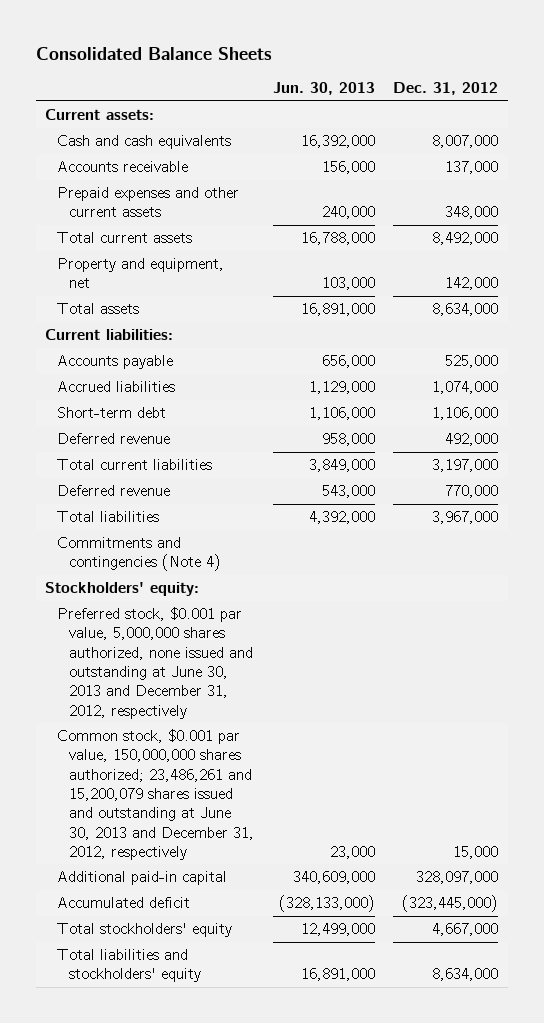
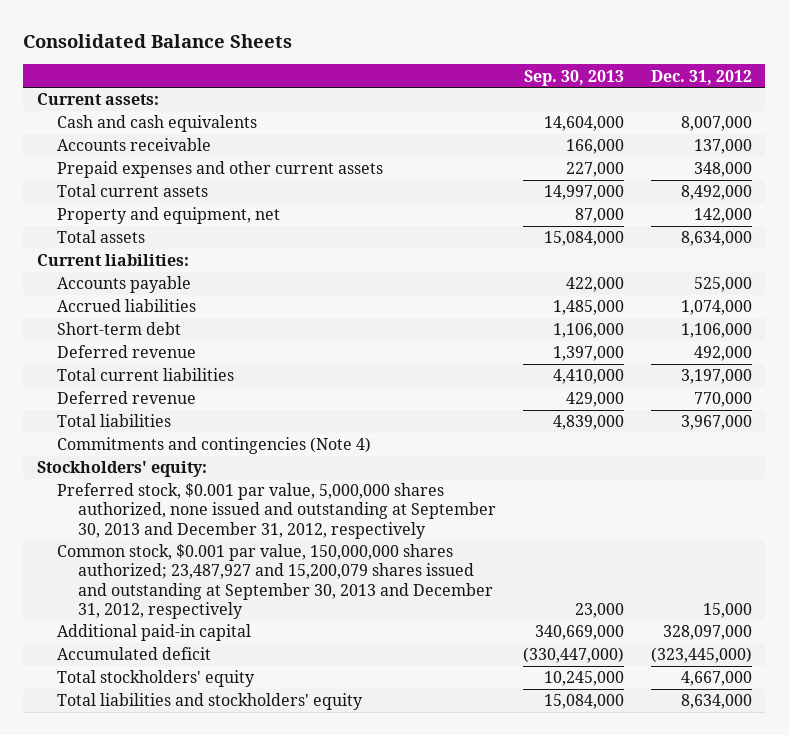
[272,82,375,96] Jun. 30, 2013 -> none
none -> [523,69,624,86] Sep. 30, 2013
[57,607,253,719] Preferred stock, $0.001 par value, 5,000,000 shares authorized, none issued and outstanding at June 30, 2013 and December 31, 2012, respectively -> [57,483,496,539] Preferred stock, $0.001 par value, 5,000,000 shares authorized, none issued and outstanding at September 30, 2013 and December 31, 2012, respectively
[57,729,254,860] Common stock, $0.001 par value, 150,000,000 shares authorized; 23,486,261 and 15,200,079 shares issued and outstanding at June 30, 2013 and December 31, 2012, respectively -> [57,544,493,619] Common stock, $0.001 par value, 150,000,000 shares authorized; 23,487,927 and 15,200,079 shares issued and outstanding at September 30, 2013 and December 31, 2012, respectively

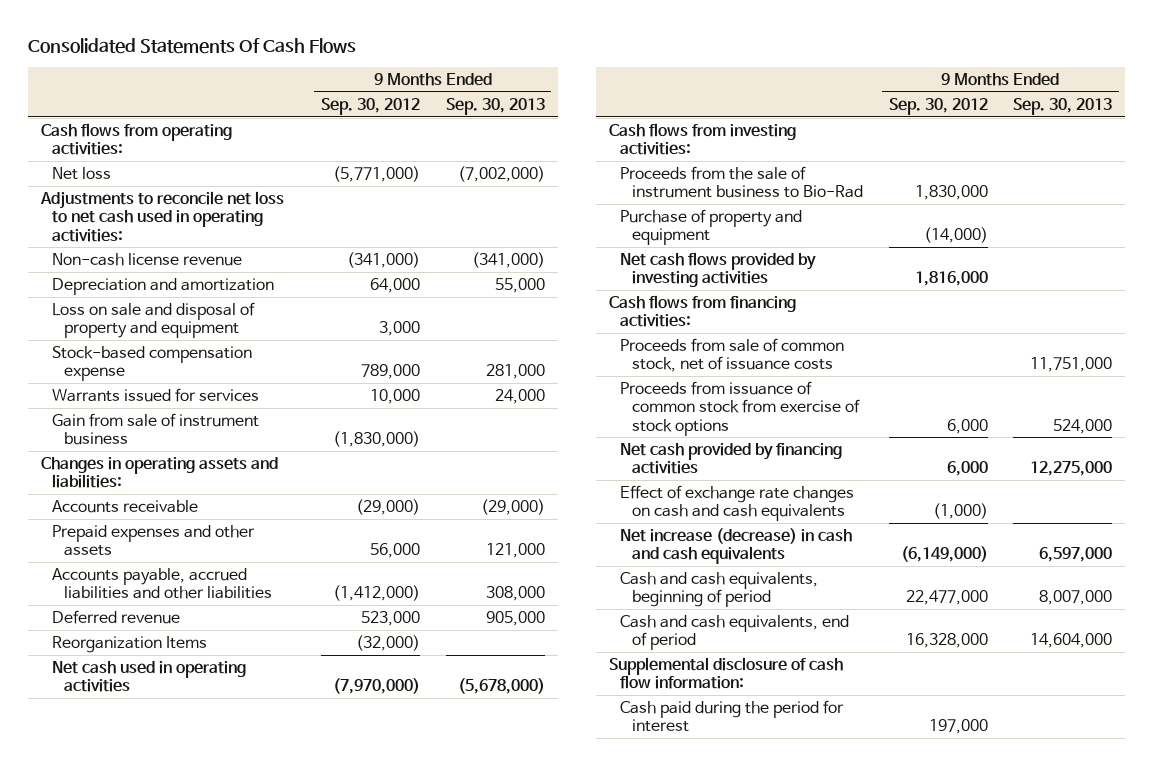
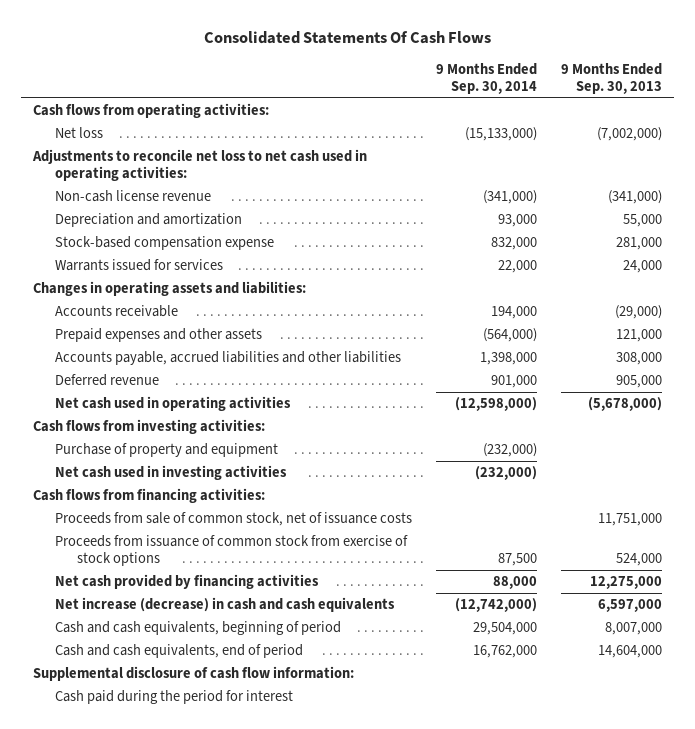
[320,97,420,115] Sep. 30, 2012 -> none
none -> [436,62,538,95] 9 Months Ended Sep. 30, 2014
[52,301,256,339] Loss on sale and disposal of property and equipment -> none
[52,412,260,446] Gain from sale of instrument business -> none
[52,635,208,653] Reorganization Items -> none
[620,165,863,199] Proceeds from the sale of instrument business to Bio-Rad -> none
[620,251,817,288] Net cash flows provided by investing activities -> [55,465,288,481] Net cash used in investing activities
[620,484,855,522] Effect of exchange rate changes on cash and cash equivalents -> none

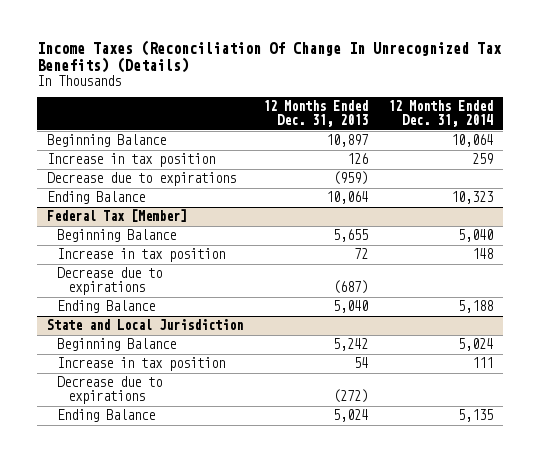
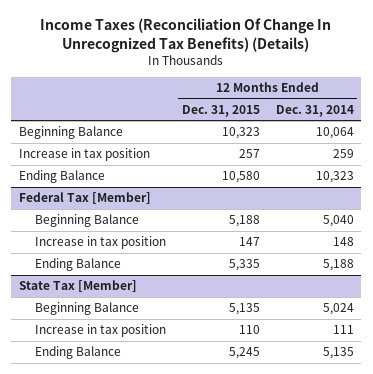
[262,100,368,128] 12 Months Ended Dec. 31, 2013 -> none
none -> [181,104,260,117] Dec. 31, 2015
[47,172,237,187] Decrease due to expirations -> none
[57,267,163,296] Decrease due to expirations -> none
[47,319,244,331] State and Local Jurisdiction -> [19,280,138,293] State Tax [Member]
[57,376,163,405] Decrease due to expirations -> none

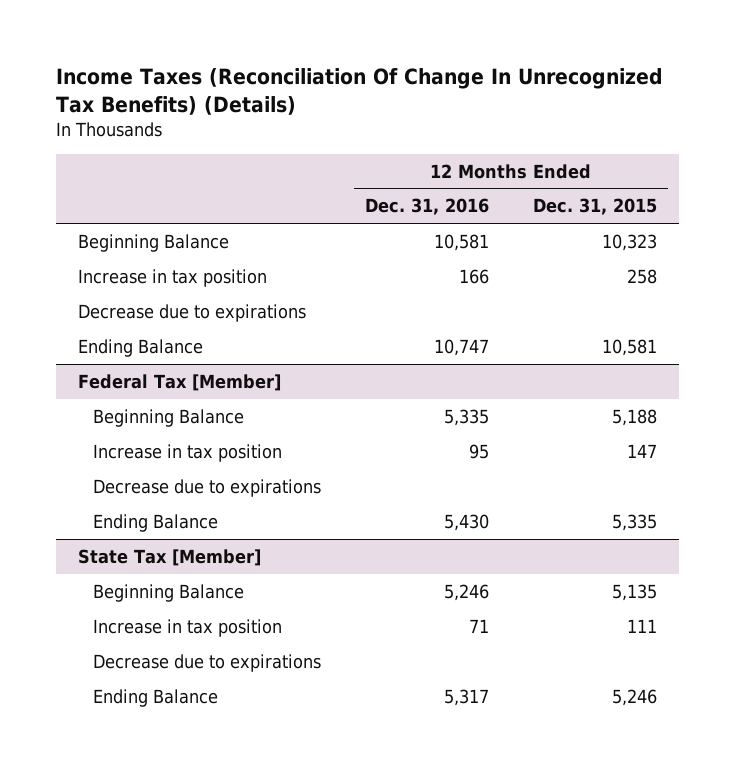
[275,104,354,117] Dec. 31, 2014 -> none
none -> [364,198,489,216] Dec. 31, 2016
[238,149,260,159] 257 -> [627,268,658,284] 258
none -> [78,303,307,322] Decrease due to expirations
[221,171,260,184] 10,580 -> [602,338,658,356] 10,581
none -> [92,478,321,497] Decrease due to expirations
[238,325,260,335] 110 -> [627,618,658,633] 111
none -> [92,653,321,672] Decrease due to expirations
[228,347,260,360] 5,245 -> [612,688,658,706] 5,246

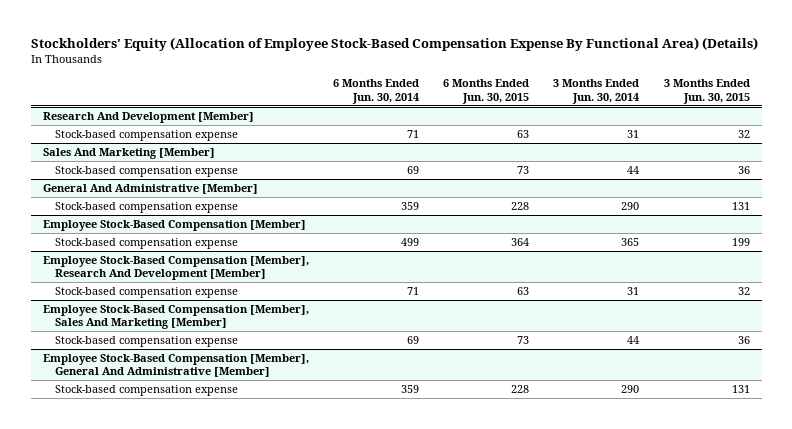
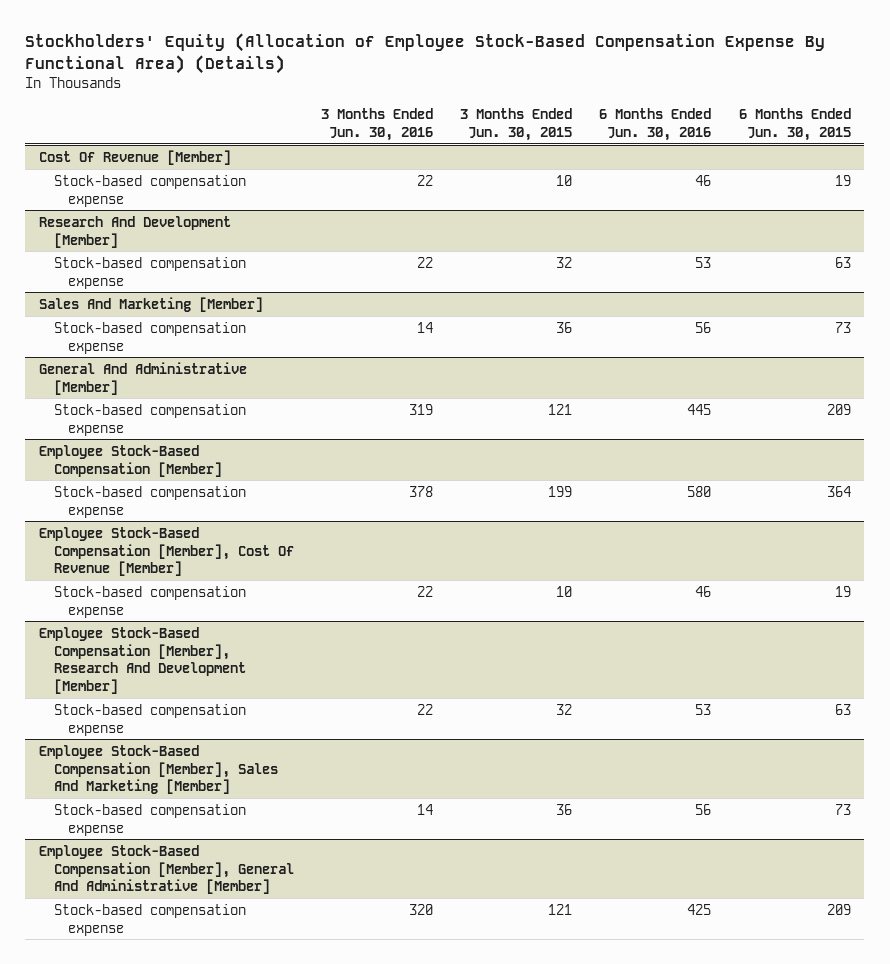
[332,79,419,104] 6 Months Ended Jun. 30, 2014 -> none
[553,79,640,104] 3 Months Ended Jun. 30, 2014 -> none
none -> [320,108,433,141] 3 Months Ended Jun. 30, 2016
none -> [599,108,712,141] 6 Months Ended Jun. 30, 2016
none -> [39,149,232,165] Cost Of Revenue [Member]
none -> [53,174,246,207] Stock-based compensation expense
[511,202,530,211] 228 -> [826,403,851,415] 209
[731,202,750,211] 131 -> [548,403,573,415] 121
none -> [39,526,294,577] Employee Stock-Based Compensation [Member], Cost Of Revenue [Member]
none -> [53,585,246,618] Stock-based compensation expense
[511,385,530,394] 228 -> [826,903,851,915] 209
[731,385,750,394] 131 -> [548,903,573,915] 121

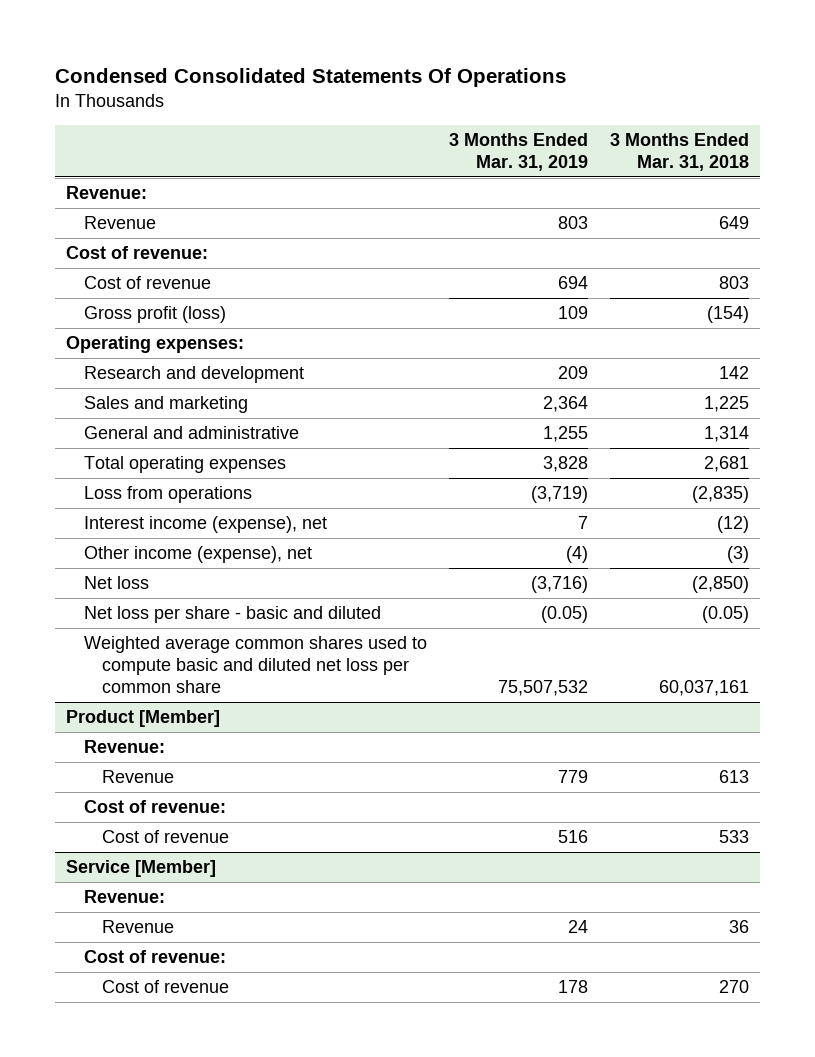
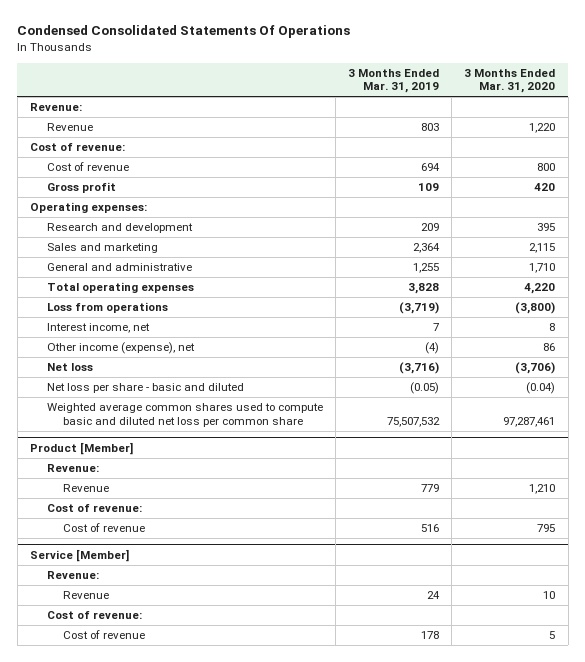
[609,133,749,172] 3 Months Ended Mar. 31, 2018 -> none
none -> [464,68,556,94] 3 Months Ended Mar. 31, 2020
[83,306,226,324] Gross profit (loss) -> [46,182,116,194] Gross profit
[83,516,327,534] Interest income (expense), net -> [46,323,150,334] Interest income, net

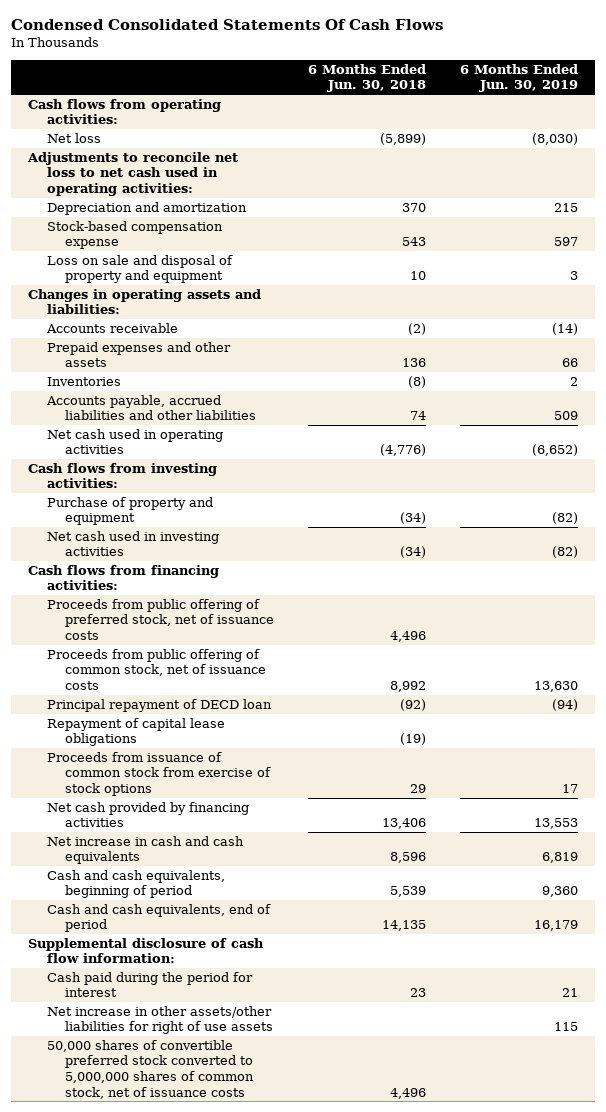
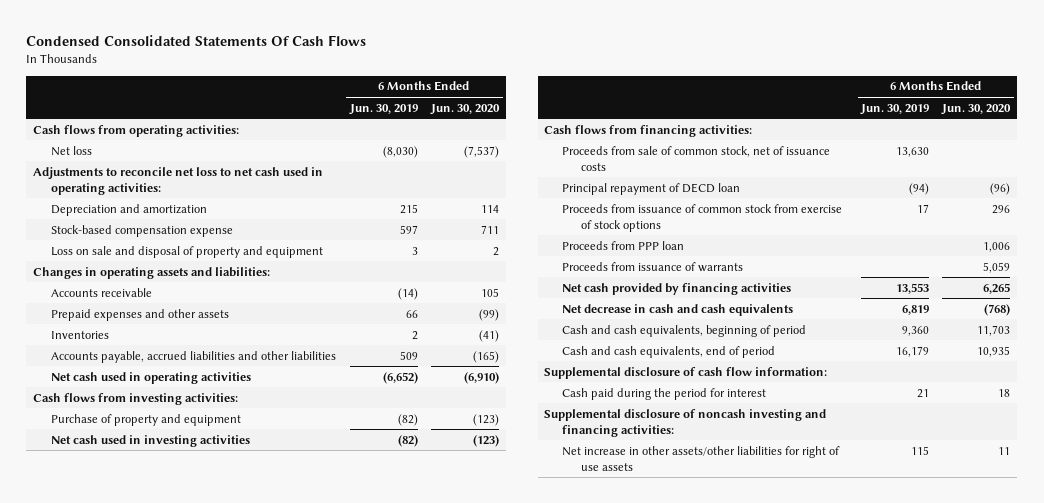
[308,63,427,93] 6 Months Ended Jun. 30, 2018 -> none
none -> [430,103,501,115] Jun. 30, 2020
[46,598,275,640] Proceeds from public offering of preferred stock, net of issuance costs -> none
[46,648,267,690] Proceeds from public offering of common stock, net of issuance costs -> [562,145,831,171] Proceeds from sale of common stock, net of issuance costs
[46,717,225,747] Repayment of capital lease obligations -> none
none -> [562,240,685,250] Proceeds from PPP loan
none -> [562,261,744,272] Proceeds from issuance of warrants
[46,835,244,865] Net increase in cash and cash equivalents -> [562,303,794,316] Net decrease in cash and cash equivalents
none -> [544,408,827,437] Supplemental disclosure of noncash investing and financing activities:
[46,1039,255,1099] 50,000 shares of convertible preferred stock converted to 5,000,000 shares of common stock, net of issuance costs -> none

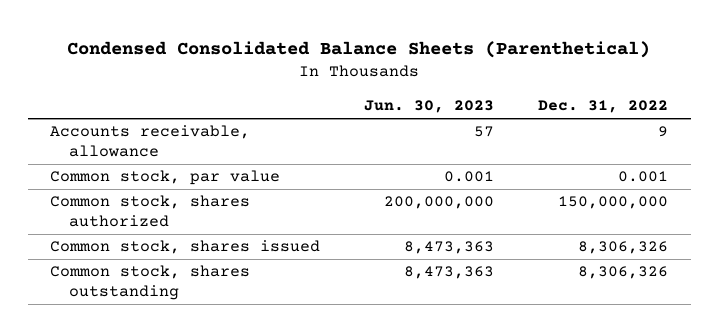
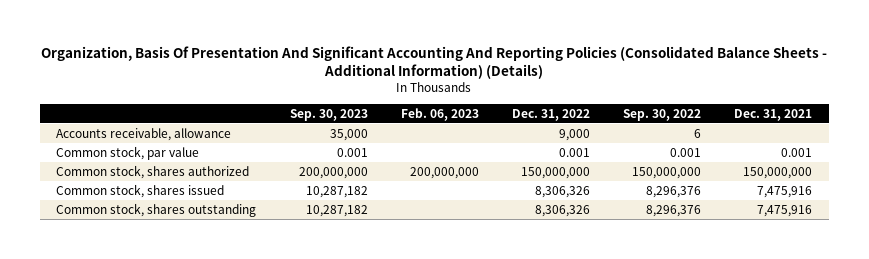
[67,40,651,58] Condensed Consolidated Balance Sheets (Parenthetical) -> [41,46,828,80] Organization, Basis Of Presentation And Significant Accounting And Reporting Policies (Consolidated Balance Sheets - Additional Information) (Details)
[364,100,495,114] Jun. 30, 2023 -> none
none -> [289,108,368,121] Sep. 30, 2023
none -> [400,107,479,121] Feb. 06, 2023
none -> [623,108,702,121] Sep. 30, 2022
none -> [734,108,813,121] Dec. 31, 2021
[658,126,669,138] 9 -> [558,128,590,141] 9,000

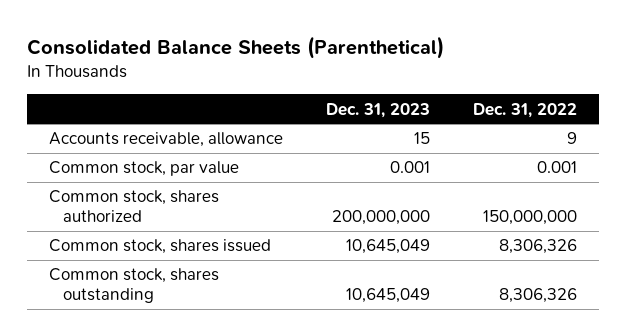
[41,46,828,80] Organization, Basis Of Presentation And Significant Accounting And Reporting Policies (Consolidated Balance Sheets - Additional Information) (Details) -> [27,35,445,59] Consolidated Balance Sheets (Parenthetical)
[289,108,368,121] Sep. 30, 2023 -> none
[400,107,479,121] Feb. 06, 2023 -> none
[623,108,702,121] Sep. 30, 2022 -> none
[734,108,813,121] Dec. 31, 2021 -> none
none -> [325,102,430,118] Dec. 31, 2023
[558,128,590,141] 9,000 -> [567,132,578,145] 9

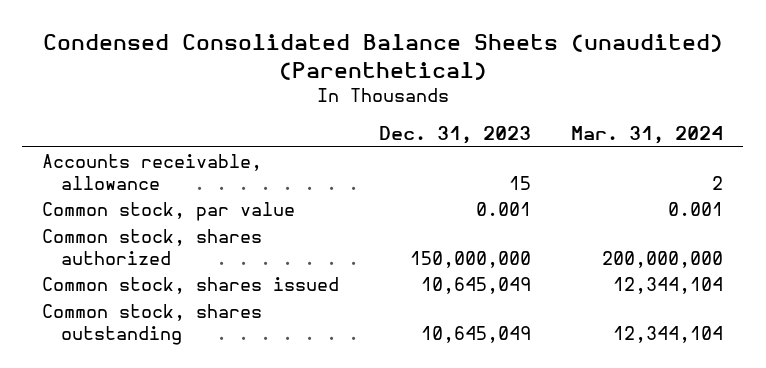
[27,35,445,59] Consolidated Balance Sheets (Parenthetical) -> [42,34,723,80] Condensed Consolidated Balance Sheets (unaudited) (Parenthetical)
[473,102,578,118] Dec. 31, 2022 -> none
none -> [571,126,724,145] Mar. 31, 2024
[331,210,430,226] 200,000,000 -> [410,250,532,268] 150,000,000

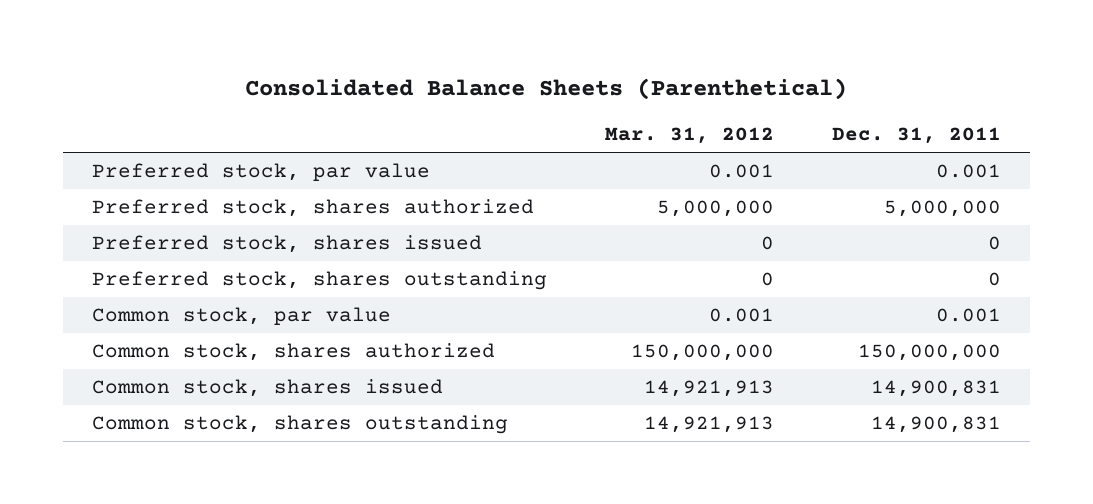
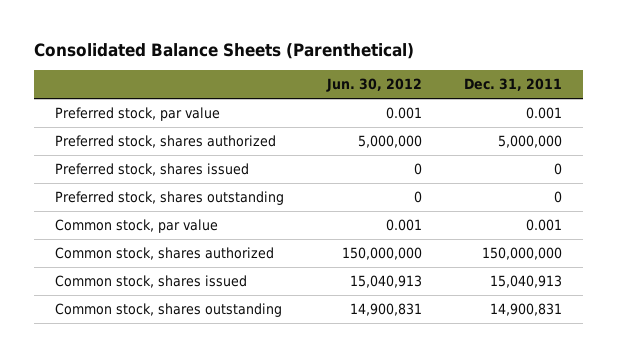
[604,126,774,144] Mar. 31, 2012 -> none
none -> [325,78,422,93] Jun. 30, 2012
[871,380,1002,398] 14,900,831 -> [489,275,562,289] 15,040,913

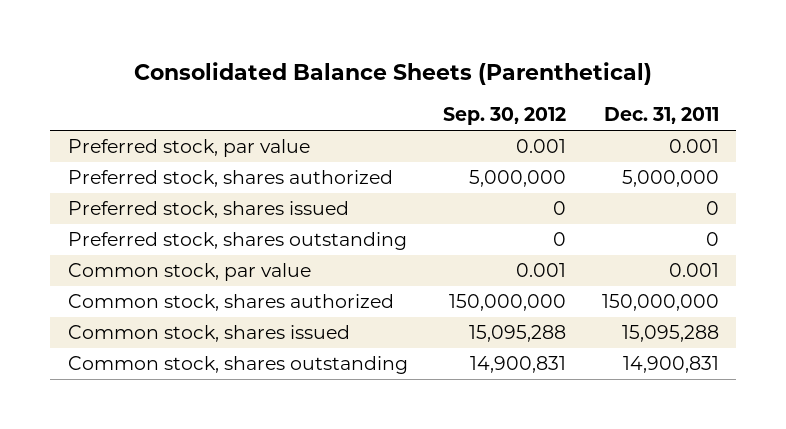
[325,78,422,93] Jun. 30, 2012 -> none
none -> [443,107,567,126] Sep. 30, 2012
[489,275,562,289] 15,040,913 -> [621,325,719,343] 15,095,288

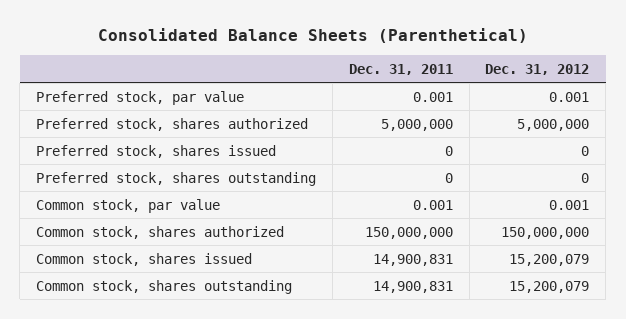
[443,107,567,126] Sep. 30, 2012 -> none
none -> [485,63,590,75] Dec. 31, 2012
[621,325,719,343] 15,095,288 -> [372,253,453,266] 14,900,831

